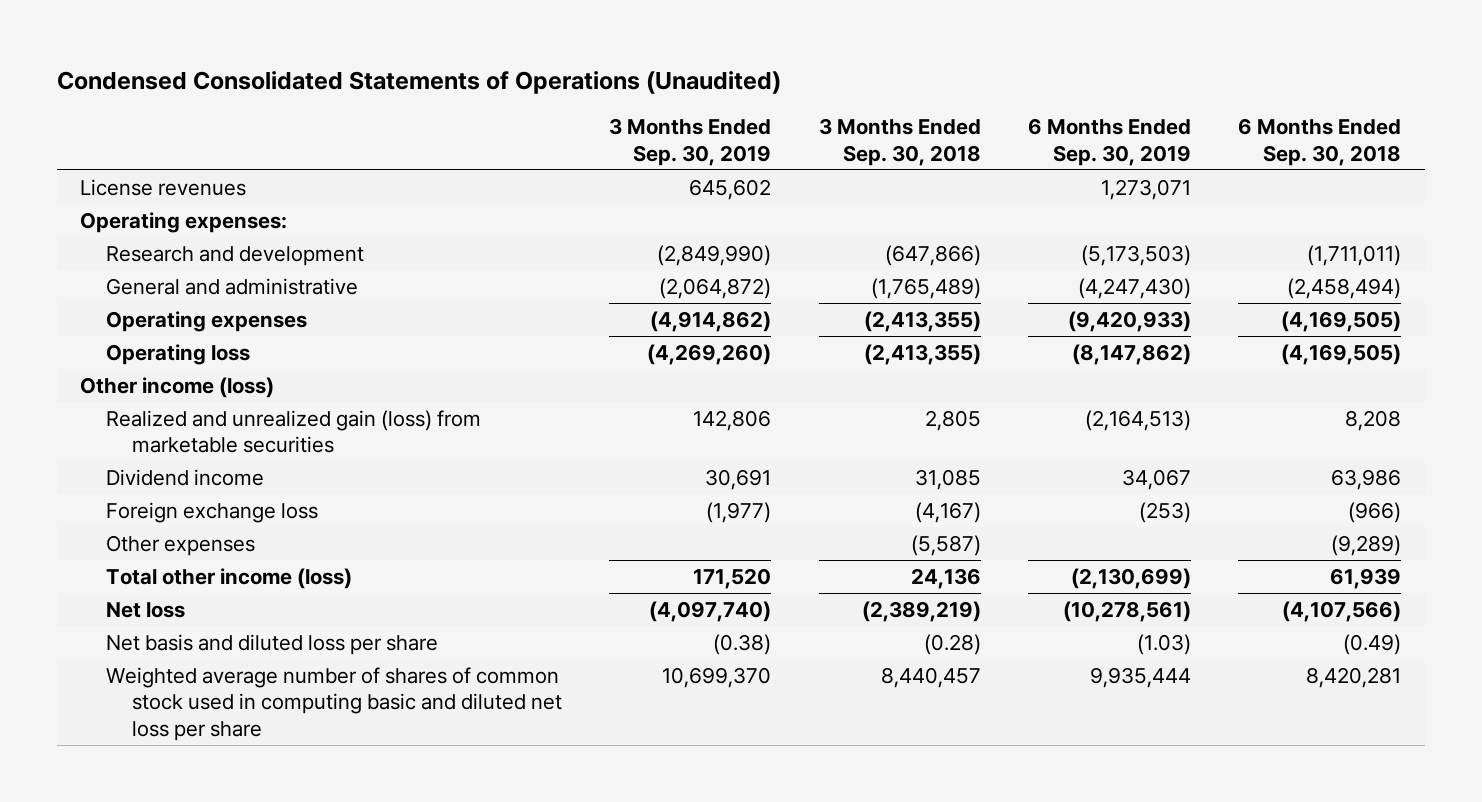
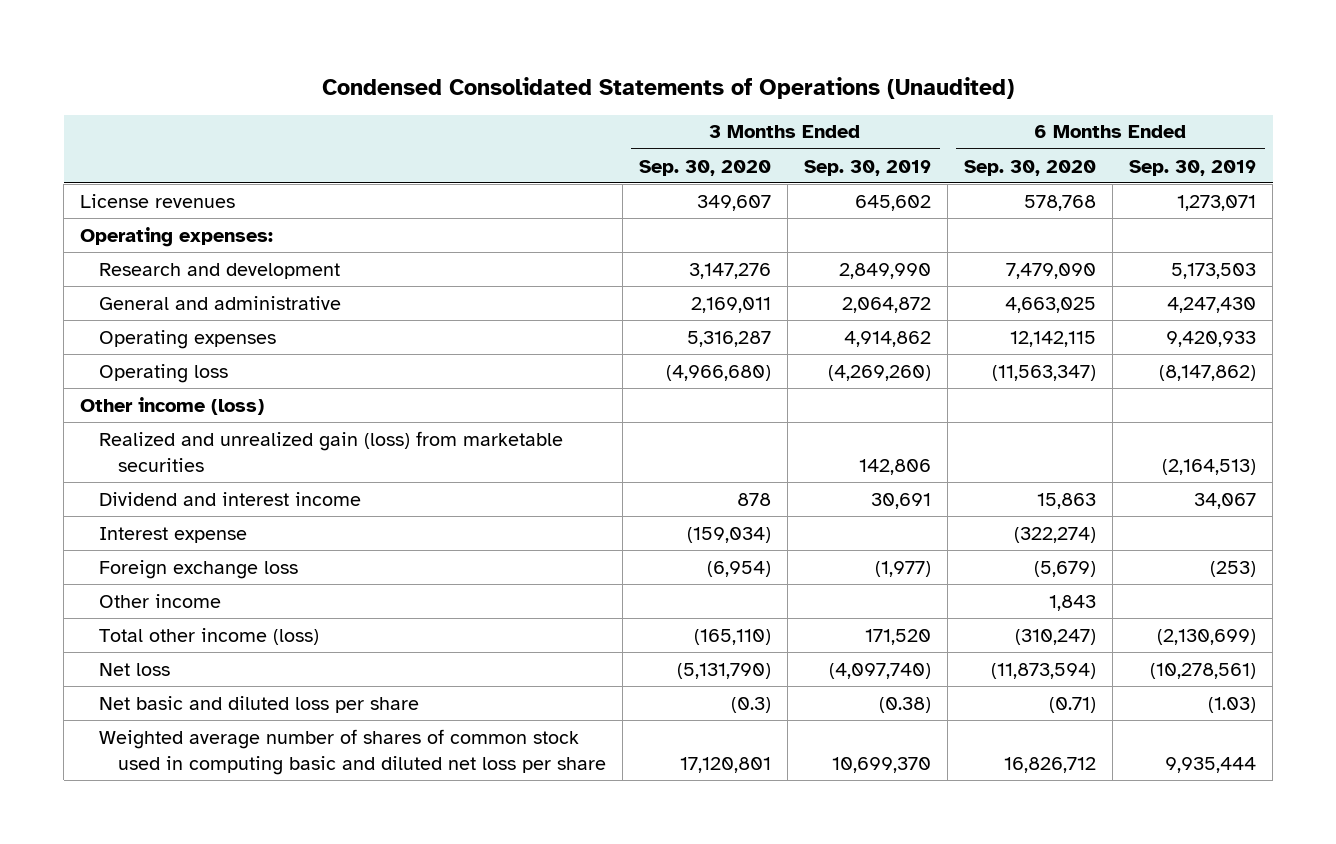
[818,118,981,166] 3 Months Ended Sep. 30, 2018 -> none
[1238,118,1402,166] 6 Months Ended Sep. 30, 2018 -> none
none -> [639,159,772,176] Sep. 30, 2020
none -> [964,159,1097,176] Sep. 30, 2020
[657,244,772,266] (2,849,990) -> [839,262,932,279] 2,849,990
[1081,244,1192,266] (5,173,503) -> [1171,262,1257,279] 5,173,503
[659,277,772,299] (2,064,872) -> [842,296,932,313] 2,064,872
[1078,277,1192,299] (4,247,430) -> [1167,296,1257,313] 4,247,430
[650,310,772,332] (4,914,862) -> [844,330,932,347] 4,914,862
[1068,310,1192,332] (9,420,933) -> [1166,330,1257,347] 9,420,933
[106,468,265,486] Dividend income -> [99,491,362,506] Dividend and interest income
none -> [99,526,248,543] Interest expense
[106,534,256,556] Other expenses -> [99,593,222,608] Other income
[106,633,439,655] Net basis and diluted loss per share -> [99,695,420,713] Net basic and diluted loss per share

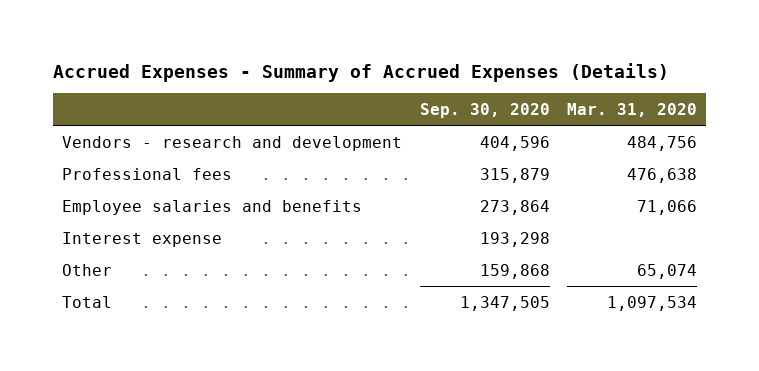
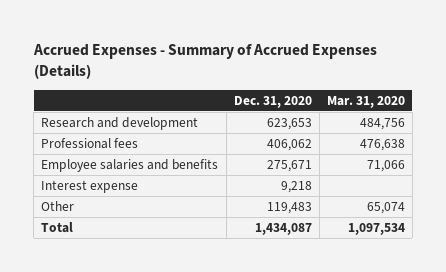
[419,103,550,119] Sep. 30, 2020 -> none
none -> [233,95,312,108] Dec. 31, 2020
[62,135,403,151] Vendors - research and development -> [41,117,199,131] Research and development

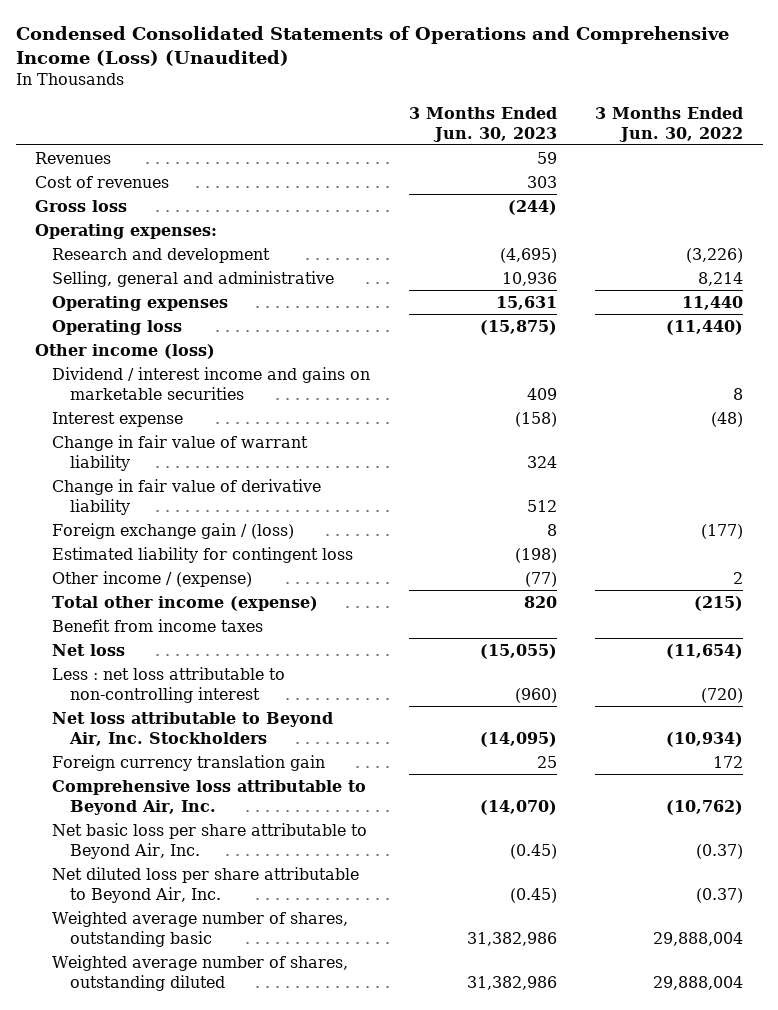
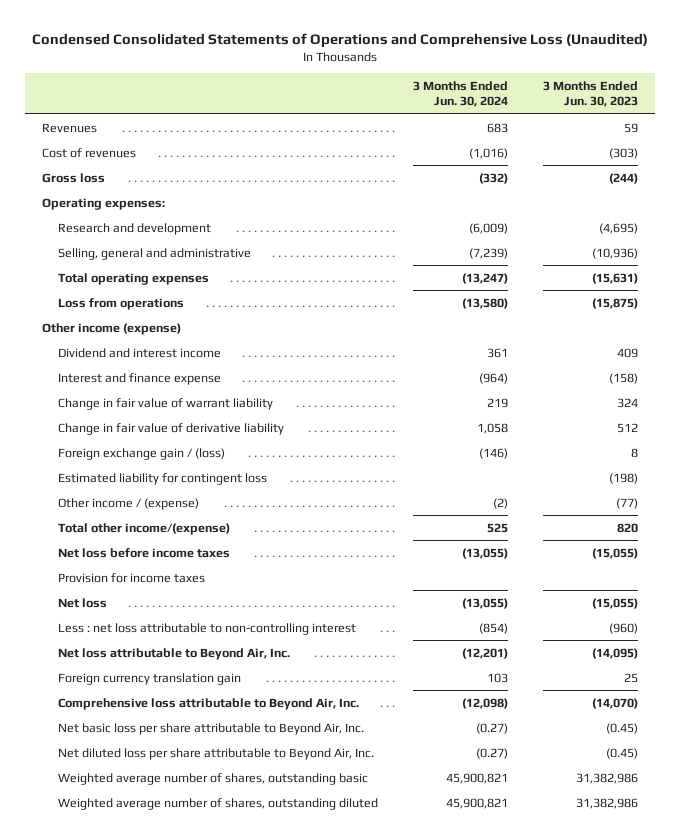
[15,26,729,67] Condensed Consolidated Statements of Operations and Comprehensive Income (Loss) (Unaudited) -> [31,33,648,49] Condensed Consolidated Statements of Operations and Comprehensive Loss (Unaudited)
[595,106,744,142] 3 Months Ended Jun. 30, 2022 -> none
none -> [412,80,508,108] 3 Months Ended Jun. 30, 2024
[526,175,557,188] 303 -> [608,147,638,159] (303)
[501,271,557,286] 10,936 -> [591,247,638,259] (10,936)
[52,295,229,311] Operating expenses -> [57,272,209,285] Total operating expenses
[495,295,557,310] 15,631 -> [591,272,638,284] (15,631)
[52,319,183,335] Operating loss -> [57,297,184,310] Loss from operations
[34,343,215,359] Other income (loss) -> [42,322,182,335] Other income (expense)
[52,366,371,400] Dividend / interest income and gains on marketable securities -> [57,347,221,358] Dividend and interest income
[52,411,184,427] Interest expense -> [57,372,221,385] Interest and finance expense
[52,595,319,611] Total other income (expense) -> [57,522,230,535] Total other income/(expense)
none -> [57,547,230,558] Net loss before income taxes
[52,618,264,632] Benefit from income taxes -> [57,572,205,583] Provision for income taxes
[52,711,334,746] Net loss attributable to Beyond Air, Inc. Stockholders -> [57,647,290,660] Net loss attributable to Beyond Air, Inc.

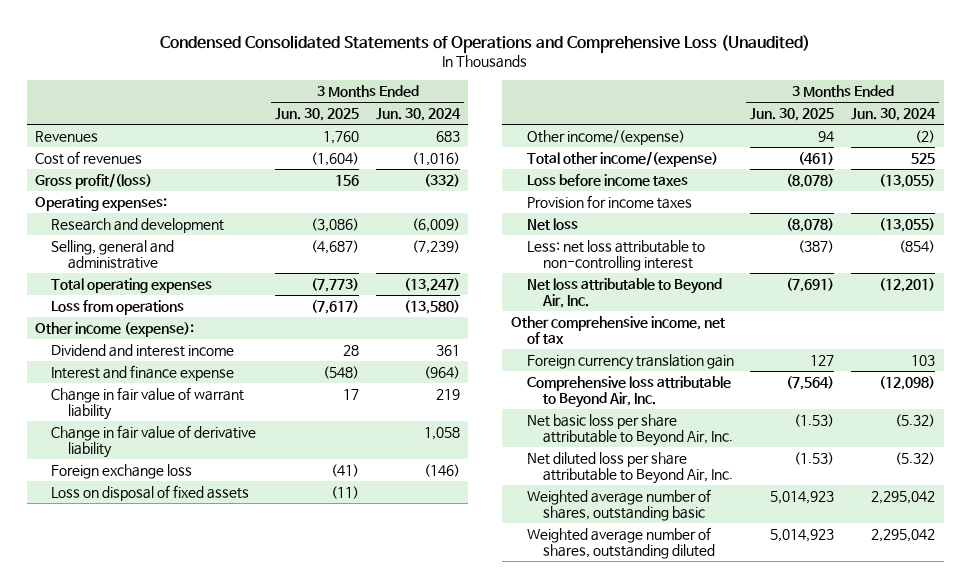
[542,80,638,108] 3 Months Ended Jun. 30, 2023 -> none
none -> [275,107,360,121] Jun. 30, 2025
[42,172,106,183] Gross loss -> [35,172,153,189] Gross profit/(loss)
[42,322,182,335] Other income (expense) -> [35,321,195,337] Other income (expense):
[57,472,267,485] Estimated liability for contingent loss -> none
[57,447,225,460] Foreign exchange gain / (loss) -> [51,463,193,479] Foreign exchange loss
none -> [51,484,250,501] Loss on disposal of fixed assets
[57,497,199,510] Other income / (expense) -> [526,129,685,145] Other income/(expense)
[57,547,230,558] Net loss before income taxes -> [526,173,688,186] Loss before income taxes
[57,622,356,635] Less : net loss attributable to non-controlling interest -> [526,239,705,272] Less: net loss attributable to non-controlling interest
none -> [510,315,725,345] Other comprehensive income, net of tax
[475,722,508,734] (0.27) -> [895,413,936,427] (5.32)
[475,747,508,759] (0.27) -> [895,451,936,465] (5.32)
[445,772,508,784] 45,900,821 -> [871,490,936,504] 2,295,042
[445,797,508,809] 45,900,821 -> [871,528,936,542] 2,295,042

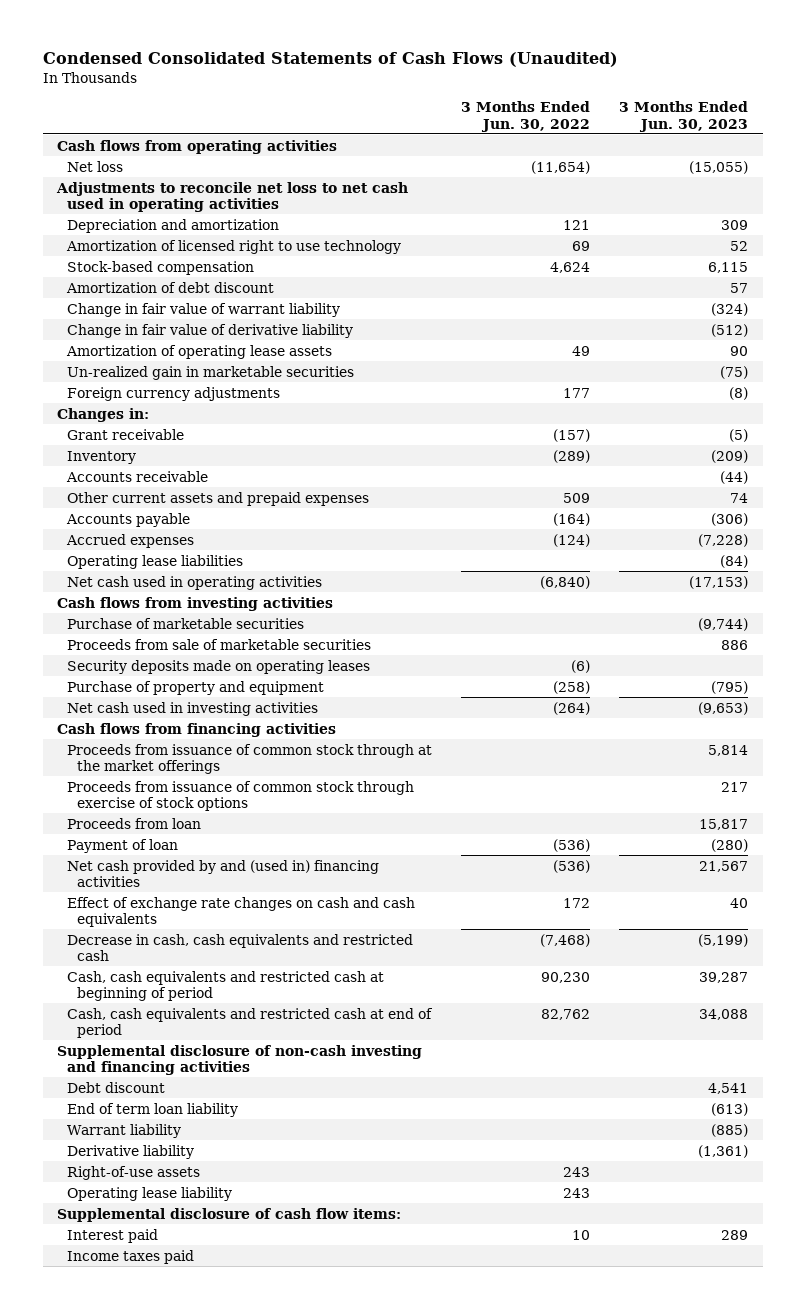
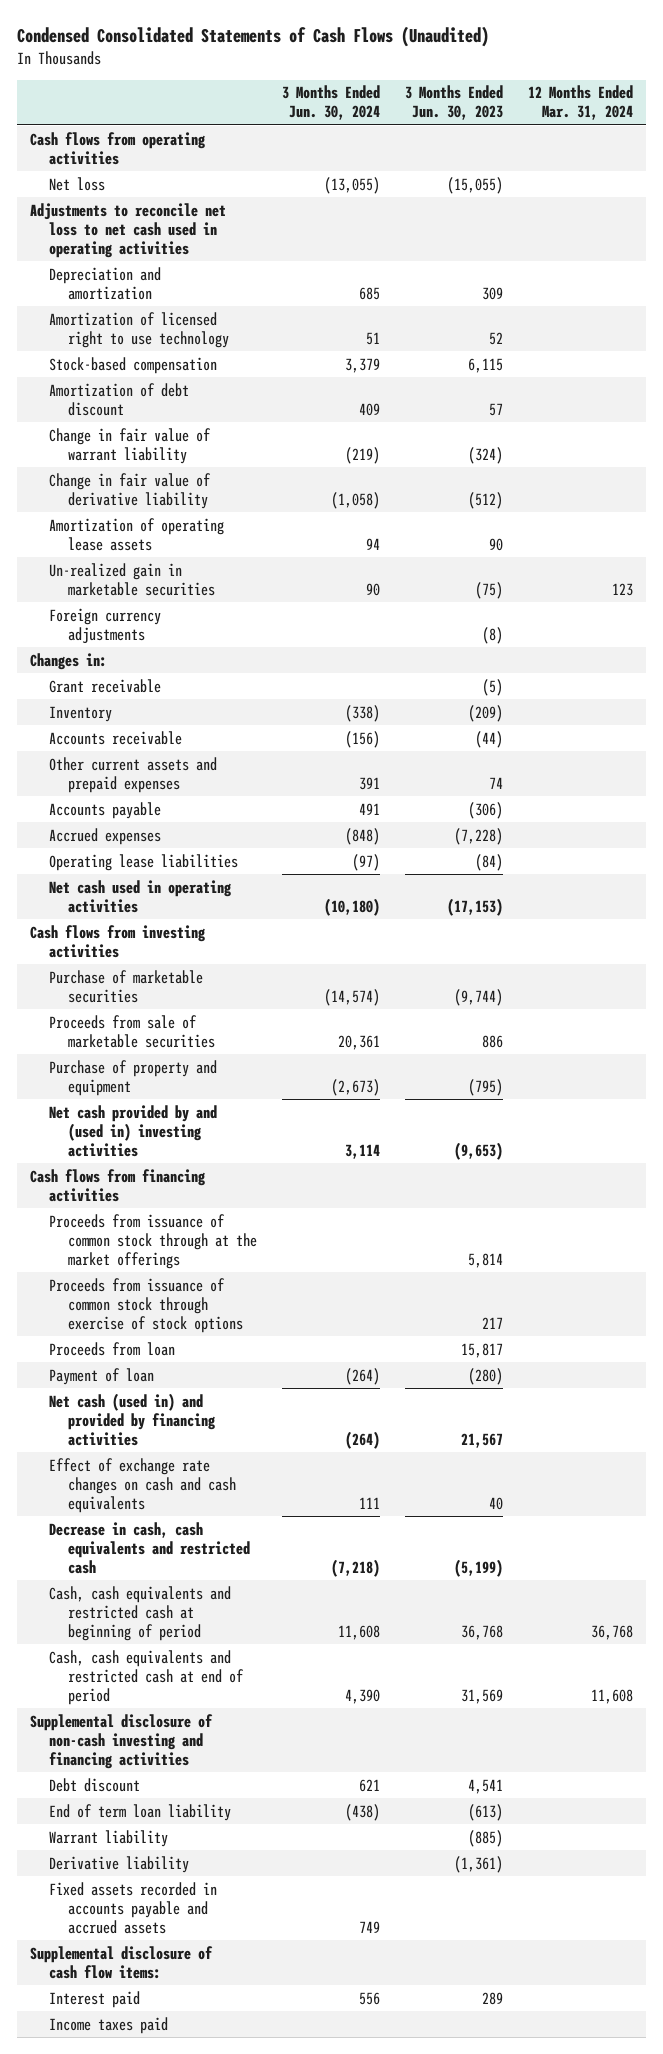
[461,101,591,132] 3 Months Ended Jun. 30, 2022 -> none
none -> [281,85,380,121] 3 Months Ended Jun. 30, 2024
none -> [528,85,634,121] 12 Months Ended Mar. 31, 2024
[67,659,371,674] Security deposits made on operating leases -> none
[67,701,319,716] Net cash used in investing activities -> [48,1104,217,1157] Net cash provided by and (used in) investing activities
[67,859,380,887] Net cash provided by and (used in) financing activities -> [48,1392,216,1446] Net cash (used in) and provided by financing activities
[699,971,749,983] 39,287 -> [461,1624,504,1640] 36,768
[699,1008,749,1020] 34,088 -> [461,1688,504,1704] 31,569
[67,1165,201,1180] Right-of-use assets -> none
[67,1186,233,1201] Operating lease liability -> none
none -> [48,1881,217,1934] Fixed assets recorded in accounts payable and accrued assets

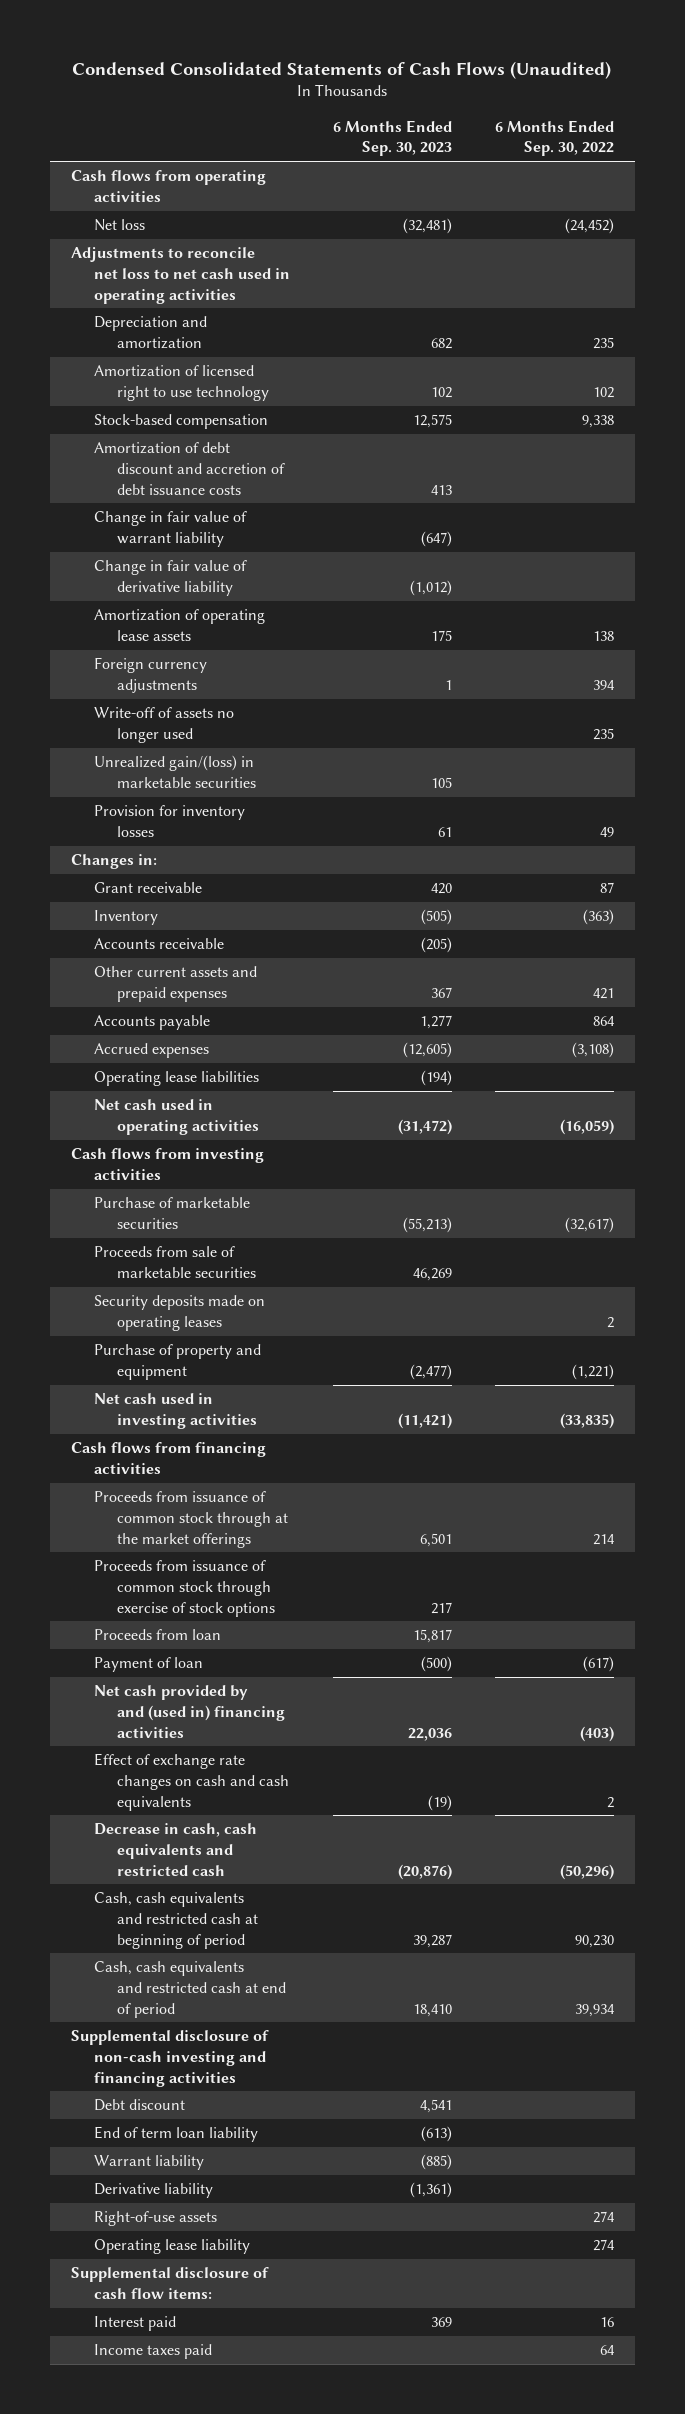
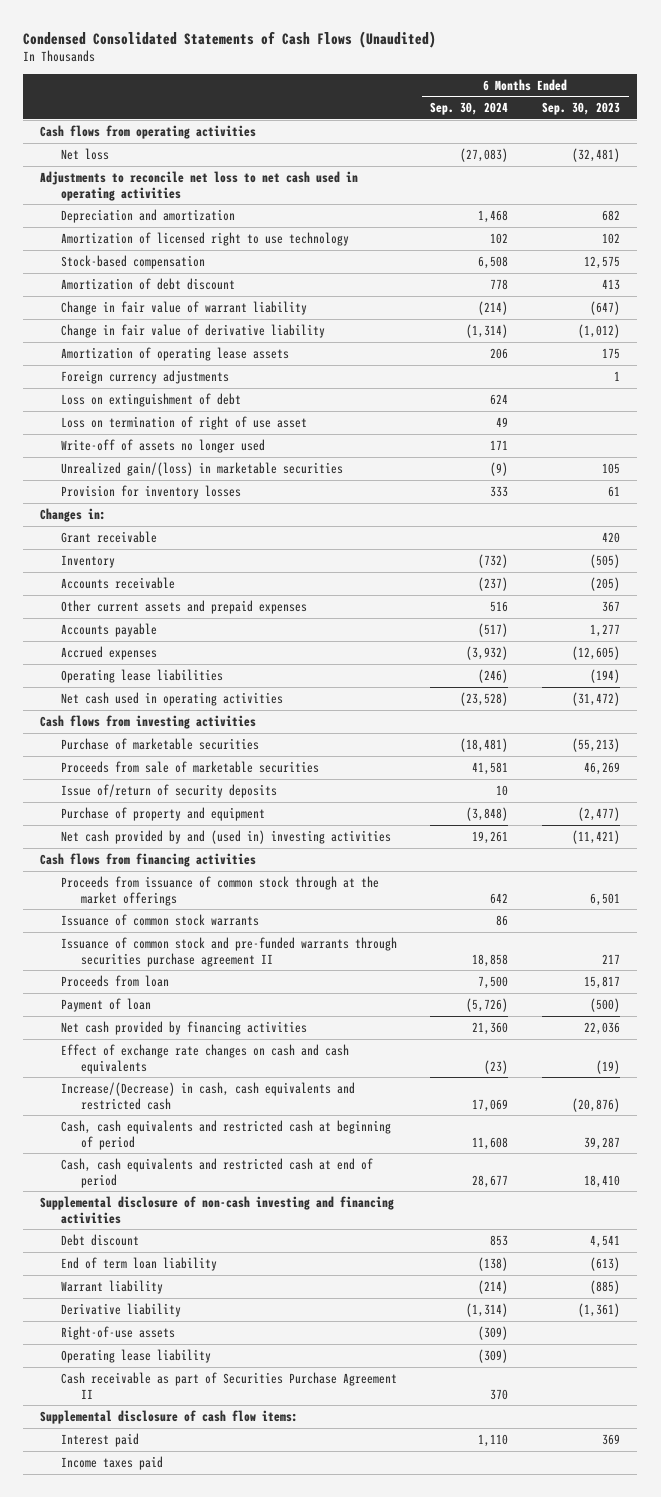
[494,119,614,157] 6 Months Ended Sep. 30, 2022 -> none
none -> [430,102,509,116] Sep. 30, 2024
[94,442,286,495] Amortization of debt discount and accretion of debt issuance costs -> [60,277,235,290] Amortization of debt discount
none -> [60,392,241,407] Loss on extinguishment of debt
none -> [60,415,307,430] Loss on termination of right of use asset
[94,1295,266,1331] Security deposits made on operating leases -> none
none -> [60,783,277,798] Issue of/return of security deposits
[94,1393,258,1429] Net cash used in investing activities -> [60,829,391,844] Net cash provided by and (used in) investing activities
none -> [60,913,259,926] Issuance of common stock warrants
[94,1560,276,1617] Proceeds from issuance of common stock through exercise of stock options -> [60,936,397,967] Issuance of common stock and pre-funded warrants through securities purchase agreement II
[94,1685,286,1738] Net cash provided by and (used in) financing activities -> [60,1020,307,1035] Net cash provided by financing activities
[94,1823,258,1876] Decrease in cash, cash equivalents and restricted cash -> [60,1081,355,1110] Increase/(Decrease) in cash, cash equivalents and restricted cash
none -> [60,1371,397,1399] Cash receivable as part of Securities Purchase Agreement II

